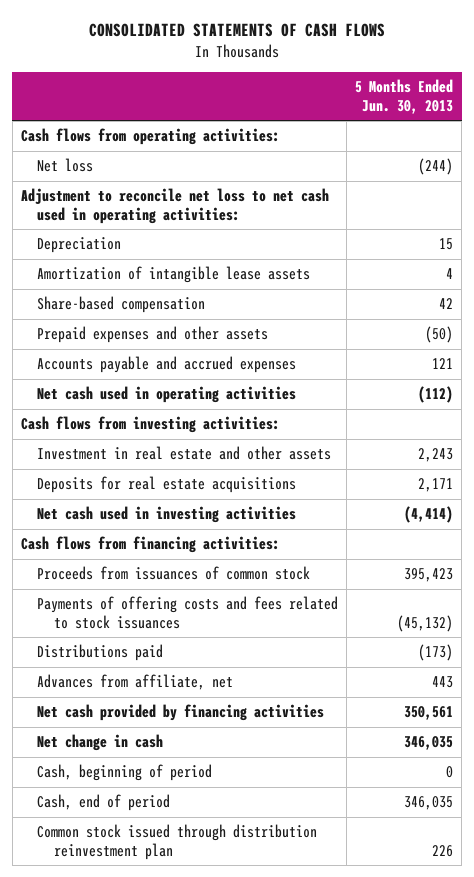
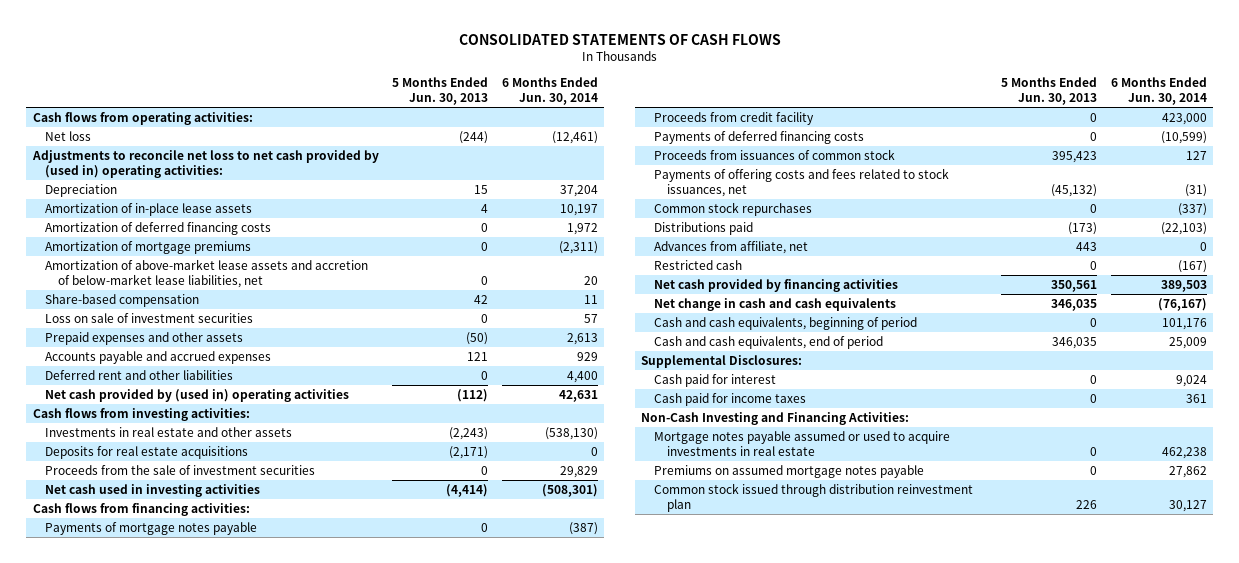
none -> [501,76,598,106] 6 Months Ended Jun. 30, 2014
[20,188,329,224] Adjustment to reconcile net loss to net cash used in operating activities: -> [31,149,379,179] Adjustments to reconcile net loss to net cash provided by (used in) operating activities:
[37,266,311,284] Amortization of intangible lease assets -> [45,202,253,216] Amortization of in-place lease assets
none -> [45,221,272,235] Amortization of deferred financing costs
none -> [45,240,252,254] Amortization of mortgage premiums
none -> [45,258,369,289] Amortization of above-market lease assets and accretion of below-market lease liabilities, net
none -> [45,312,254,323] Loss on sale of investment securities
none -> [45,369,234,380] Deferred rent and other liabilities
[37,386,297,404] Net cash used in operating activities -> [45,388,350,402] Net cash provided by (used in) operating activities
[37,446,332,461] Investment in real estate and other assets -> [45,426,293,437] Investments in real estate and other assets
[418,448,454,463] 2,243 -> [449,426,489,440] (2,243)
[418,478,454,493] 2,171 -> [449,445,489,459] (2,171)
none -> [45,464,316,475] Proceeds from the sale of investment securities
none -> [45,521,258,535] Payments of mortgage notes payable
none -> [654,111,815,125] Proceeds from credit facility
none -> [654,130,865,144] Payments of deferred financing costs
[37,596,339,629] Payments of offering costs and fees related to stock issuances -> [654,167,950,198] Payments of offering costs and fees related to stock issuances, net
none -> [654,201,813,216] Common stock repurchases
none -> [654,259,743,270] Restricted cash
[37,734,164,752] Net change in cash -> [654,297,897,311] Net change in cash and cash equivalents
[37,764,213,782] Cash, beginning of period -> [654,316,918,330] Cash and cash equivalents, beginning of period
[37,794,171,812] Cash, end of period -> [654,335,884,349] Cash and cash equivalents, end of period
none -> [641,354,803,368] Supplemental Disclosures:
none -> [654,373,777,387] Cash paid for interest
none -> [654,392,807,406] Cash paid for income taxes
none -> [641,411,910,425] Non-Cash Investing and Financing Activities:
none -> [654,430,951,457] Mortgage notes payable assumed or used to acquire investments in real estate
none -> [654,464,925,478] Premiums on assumed mortgage notes payable

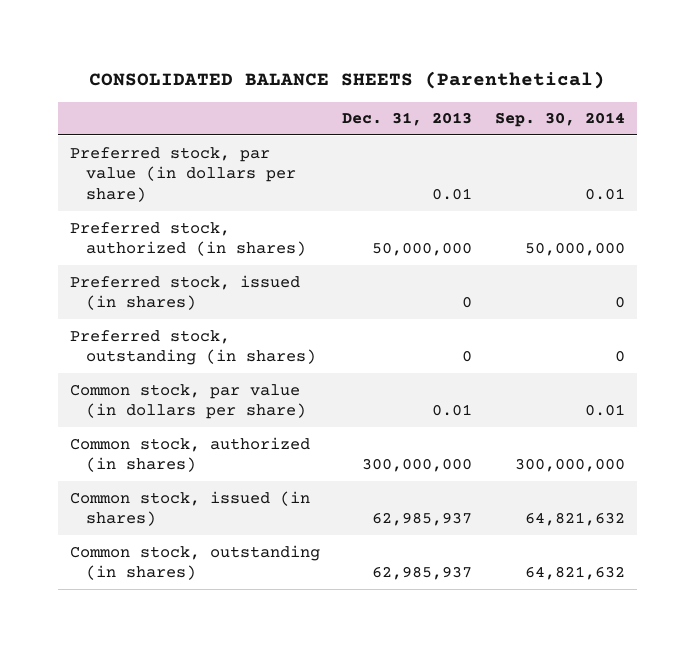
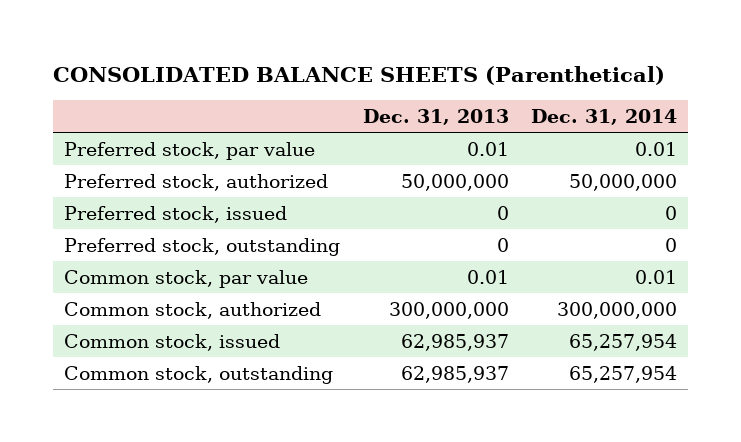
[495,112,626,128] Sep. 30, 2014 -> none
none -> [531,108,678,125] Dec. 31, 2014
[69,146,297,202] Preferred stock, par value (in dollars per share) -> [64,141,316,160] Preferred stock, par value
[69,221,307,257] Preferred stock, authorized (in shares) -> [64,173,329,191] Preferred stock, authorized
[69,274,300,311] Preferred stock, issued (in shares) -> [64,205,288,223] Preferred stock, issued
[69,329,317,366] Preferred stock, outstanding (in shares) -> [64,237,341,256] Preferred stock, outstanding
[69,383,307,420] Common stock, par value (in dollars per share) -> [64,269,309,288] Common stock, par value
[69,436,310,473] Common stock, authorized (in shares) -> [64,301,322,319] Common stock, authorized
[69,490,310,527] Common stock, issued (in shares) -> [64,333,281,351] Common stock, issued
[69,544,320,581] Common stock, outstanding (in shares) -> [64,365,334,384] Common stock, outstanding

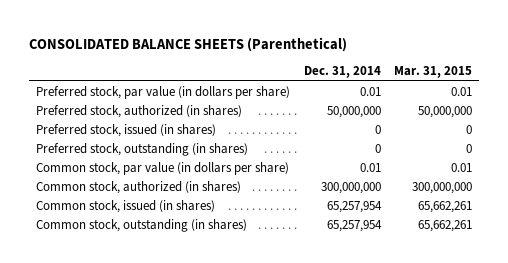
[362,108,509,125] Dec. 31, 2013 -> none
none -> [394,66,473,79] Mar. 31, 2015
[64,141,316,160] Preferred stock, par value -> [35,85,290,99] Preferred stock, par value (in dollars per share)
[64,173,329,191] Preferred stock, authorized -> [35,104,242,118] Preferred stock, authorized (in shares)
[64,205,288,223] Preferred stock, issued -> [35,123,216,137] Preferred stock, issued (in shares)
[64,237,341,256] Preferred stock, outstanding -> [35,142,248,156] Preferred stock, outstanding (in shares)
[64,269,309,288] Common stock, par value -> [35,161,289,175] Common stock, par value (in dollars per share)
[64,301,322,319] Common stock, authorized -> [35,180,241,194] Common stock, authorized (in shares)
[64,333,281,351] Common stock, issued -> [35,199,215,213] Common stock, issued (in shares)
[64,365,334,384] Common stock, outstanding -> [35,218,247,232] Common stock, outstanding (in shares)

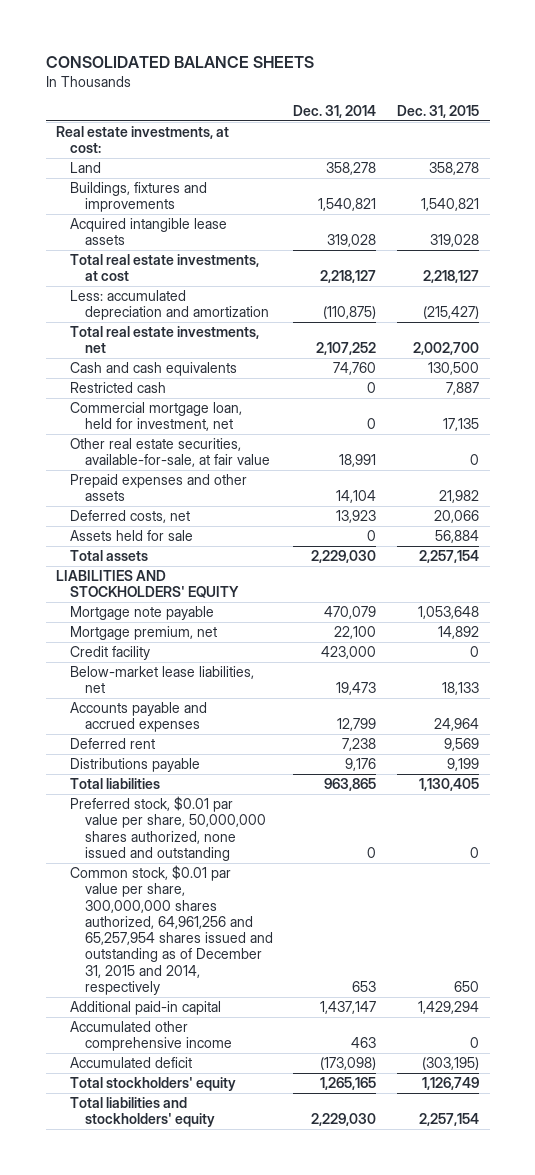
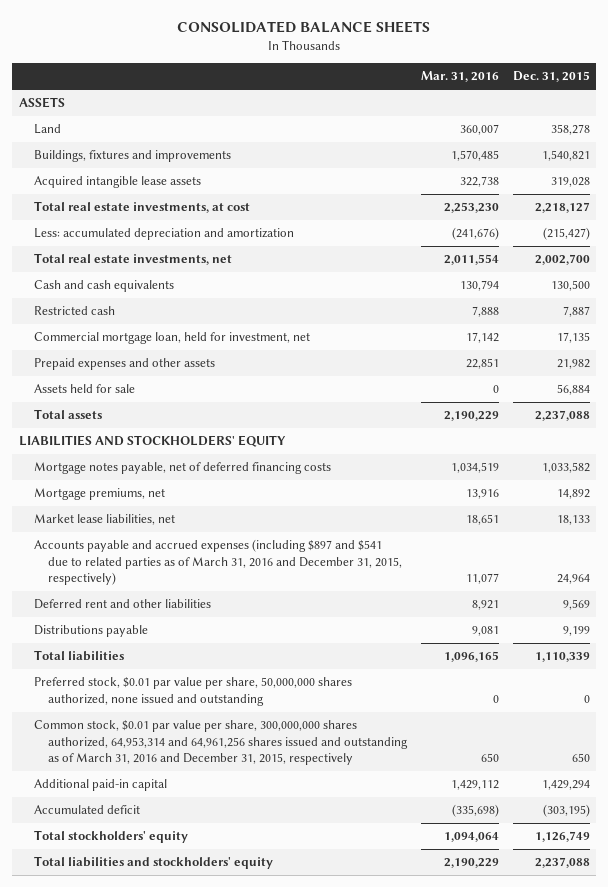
[293,104,377,118] Dec. 31, 2014 -> none
none -> [420,71,499,83] Mar. 31, 2016
[56,126,230,154] Real estate investments, at cost: -> none
none -> [18,97,65,109] ASSETS
[70,438,270,468] Other real estate securities, available-for-sale, at fair value -> none
[70,510,191,524] Deferred costs, net -> none
[419,550,480,564] 2,257,154 -> [534,410,590,422] 2,237,088
[70,646,151,661] Credit facility -> none
[70,606,215,621] Mortgage note payable -> [33,462,331,475] Mortgage notes payable, net of deferred financing costs
[418,606,480,620] 1,053,648 -> [541,462,590,474] 1,033,582
[70,626,218,641] Mortgage premium, net -> [33,488,165,501] Mortgage premiums, net
[70,666,255,694] Below-market lease liabilities, net -> [33,514,175,526] Market lease liabilities, net
[70,702,208,733] Accounts payable and accrued expenses -> [33,539,403,586] Accounts payable and accrued expenses (including $897 and $541 due to related parties as of March 31, 2016 and December 31, 2015, respectively)
[70,738,156,750] Deferred rent -> [33,599,211,610] Deferred rent and other liabilities
[419,778,480,792] 1,130,405 -> [534,652,590,663] 1,110,339
[70,865,273,995] Common stock, $0.01 par value per share, 300,000,000 shares authorized, 64,961,256 and 65,257,954 shares issued and outstanding as of December 31, 2015 and 2014, respectively -> [33,720,409,766] Common stock, $0.01 par value per share, 300,000,000 shares authorized, 64,953,314 and 64,961,256 shares issued and outstanding as of March 31, 2016 and December 31, 2015, respectively
[70,1021,232,1052] Accumulated other comprehensive income -> none
[419,1113,480,1127] 2,257,154 -> [534,857,590,869] 2,237,088

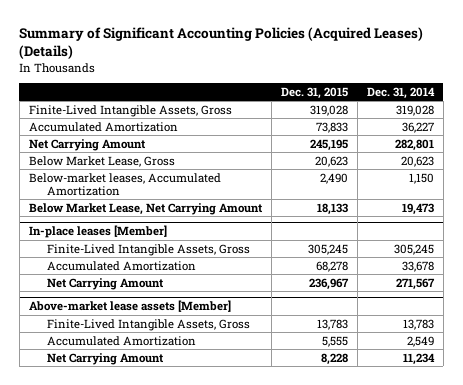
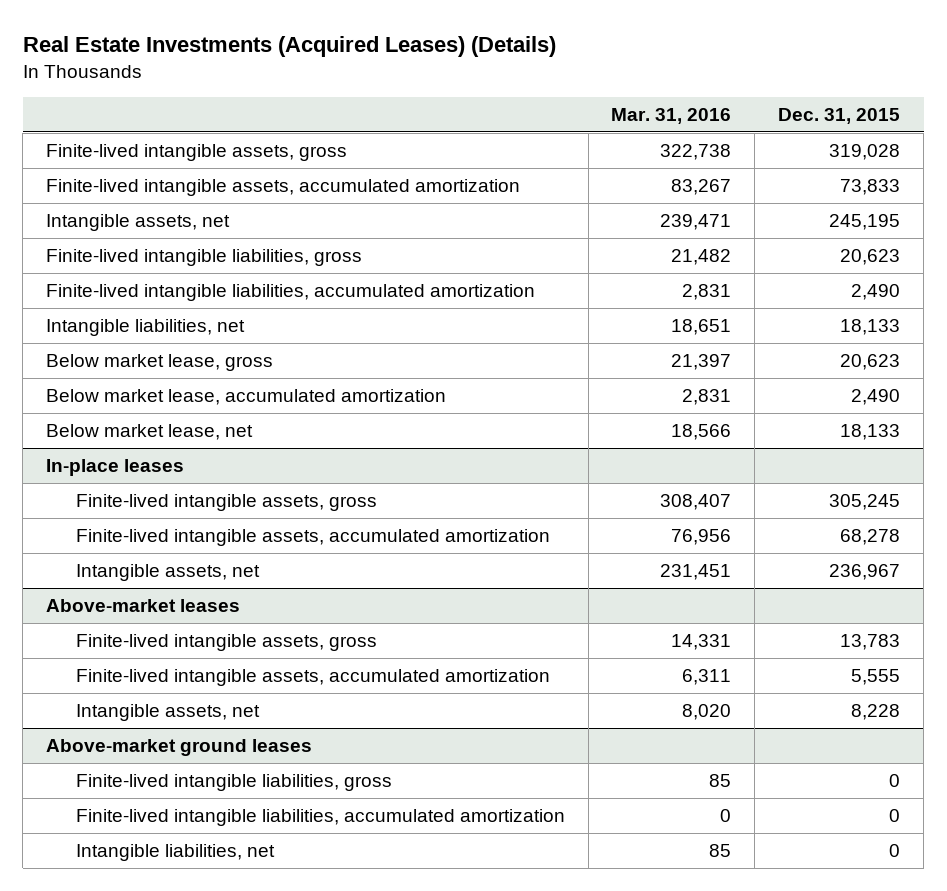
[19,26,424,59] Summary of Significant Accounting Policies (Acquired Leases) (Details) -> [22,36,556,58] Real Estate Investments (Acquired Leases) (Details)
[366,87,435,100] Dec. 31, 2014 -> none
none -> [611,107,732,124] Mar. 31, 2016
[28,104,232,117] Finite-Lived Intangible Assets, Gross -> [46,143,348,161] Finite-lived intangible assets, gross
[28,121,178,132] Accumulated Amortization -> [46,178,521,196] Finite-lived intangible assets, accumulated amortization
[28,138,146,151] Net Carrying Amount -> [46,213,231,231] Intangible assets, net
none -> [46,248,363,266] Finite-lived intangible liabilities, gross
none -> [46,283,536,301] Finite-lived intangible liabilities, accumulated amortization
none -> [46,318,246,336] Intangible liabilities, net
[28,155,175,167] Below Market Lease, Gross -> [46,353,274,371] Below market lease, gross
[28,172,221,197] Below-market leases, Accumulated Amortization -> [46,388,447,405] Below market lease, accumulated amortization
[28,202,263,215] Below Market Lease, Net Carrying Amount -> [46,423,254,440] Below market lease, net
[28,225,167,239] In-place leases [Member] -> [46,458,185,476] In-place leases
[47,243,251,256] Finite-Lived Intangible Assets, Gross -> [75,493,377,511] Finite-lived intangible assets, gross
[47,260,197,271] Accumulated Amortization -> [75,528,550,546] Finite-lived intangible assets, accumulated amortization
[47,277,165,290] Net Carrying Amount -> [75,563,260,581] Intangible assets, net
[28,300,231,313] Above-market lease assets [Member] -> [46,598,241,612] Above-market leases
[47,318,251,331] Finite-Lived Intangible Assets, Gross -> [75,633,377,651] Finite-lived intangible assets, gross
[47,335,197,346] Accumulated Amortization -> [75,668,550,686] Finite-lived intangible assets, accumulated amortization
[47,352,165,365] Net Carrying Amount -> [75,703,260,721] Intangible assets, net
none -> [46,738,313,756] Above-market ground leases
none -> [75,773,392,791] Finite-lived intangible liabilities, gross
none -> [75,808,565,826] Finite-lived intangible liabilities, accumulated amortization
none -> [75,843,275,861] Intangible liabilities, net

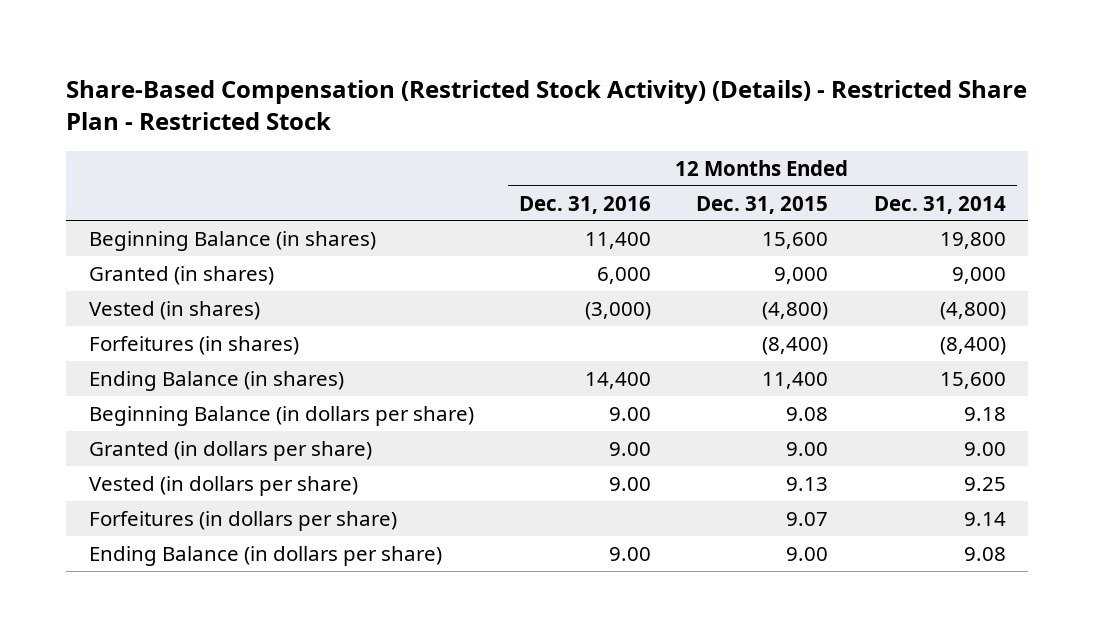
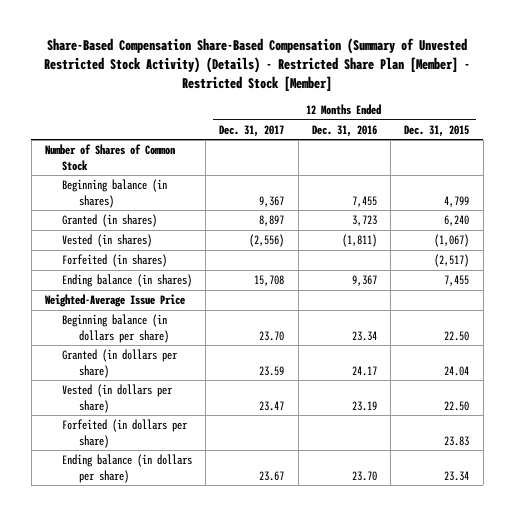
[66,80,1028,131] Share-Based Compensation (Restricted Stock Activity) (Details) - Restricted Share Plan - Restricted Stock -> [44,38,471,91] Share-Based Compensation Share-Based Compensation (Summary of Unvested Restricted Stock Activity) (Details) - Restricted Share Plan [Member] - Restricted Stock [Member]
[873,195,1006,214] Dec. 31, 2014 -> none
none -> [219,124,285,137] Dec. 31, 2017
none -> [44,144,175,171] Number of Shares of Common Stock
[88,230,376,251] Beginning Balance (in shares) -> [61,179,167,208] Beginning balance (in shares)
[585,231,652,249] 11,400 -> [351,195,377,207] 7,455
[762,231,829,249] 15,600 -> [444,195,470,207] 4,799
[597,266,652,284] 6,000 -> [351,215,377,227] 3,723
[774,266,829,284] 9,000 -> [444,215,470,227] 6,240
[585,301,652,320] (3,000) -> [341,234,377,248] (1,811)
[762,301,829,320] (4,800) -> [434,234,470,248] (1,067)
[88,335,299,355] Forfeitures (in shares) -> [61,254,167,268] Forfeited (in shares)
[762,336,829,355] (8,400) -> [434,254,470,268] (2,517)
[88,370,344,391] Ending Balance (in shares) -> [61,274,192,288] Ending balance (in shares)
[585,371,652,389] 14,400 -> [351,275,377,287] 9,367
[762,371,829,389] 11,400 -> [444,275,470,287] 7,455
none -> [44,294,185,308] Weighted-Average Issue Price
[88,405,474,426] Beginning Balance (in dollars per share) -> [61,314,169,343] Beginning balance (in dollars per share)
[609,406,652,421] 9.00 -> [351,330,377,341] 23.34
[786,406,829,421] 9.08 -> [444,330,470,341] 22.50
[609,441,652,456] 9.00 -> [351,365,377,376] 24.17
[786,441,829,456] 9.00 -> [444,365,470,376] 24.04
[609,476,652,491] 9.00 -> [351,400,377,411] 23.19
[786,476,829,491] 9.13 -> [444,400,470,411] 22.50
[88,510,397,531] Forfeitures (in dollars per share) -> [61,419,188,448] Forfeited (in dollars per share)
[786,511,829,526] 9.07 -> [444,435,470,446] 23.83
[88,545,442,566] Ending Balance (in dollars per share) -> [61,454,192,483] Ending balance (in dollars per share)
[609,546,652,561] 9.00 -> [351,470,377,481] 23.70
[786,546,829,561] 9.00 -> [444,470,470,481] 23.34

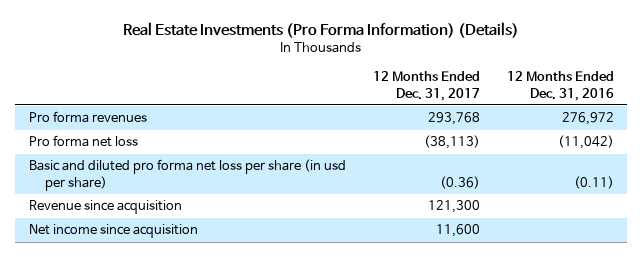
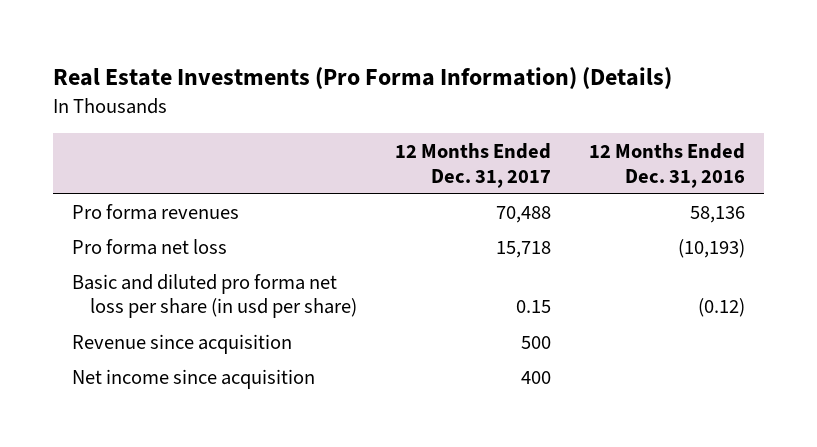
[427,112,480,126] 293,768 -> [495,205,551,223] 70,488
[561,112,614,126] 276,972 -> [690,205,746,223] 58,136
[423,135,480,150] (38,113) -> [495,240,551,258] 15,718
[557,135,614,150] (11,042) -> [678,238,746,258] (10,193)
[439,175,480,189] (0.36) -> [515,300,551,314] 0.15
[573,175,614,189] (0.11) -> [698,298,746,318] (0.12)
[427,200,480,214] 121,300 -> [520,335,551,349] 500
[435,224,480,238] 11,600 -> [520,370,551,384] 400

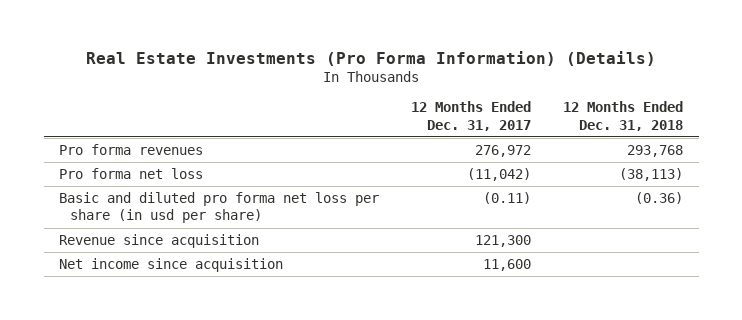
[589,142,746,188] 12 Months Ended Dec. 31, 2016 -> none
none -> [562,101,683,131] 12 Months Ended Dec. 31, 2018
[495,205,551,223] 70,488 -> [475,145,532,158] 276,972
[495,240,551,258] 15,718 -> [467,168,532,182] (11,042)
[515,300,551,314] 0.15 -> [483,192,532,205] (0.11)
[520,335,551,349] 500 -> [475,235,532,248] 121,300
[520,370,551,384] 400 -> [483,259,532,272] 11,600

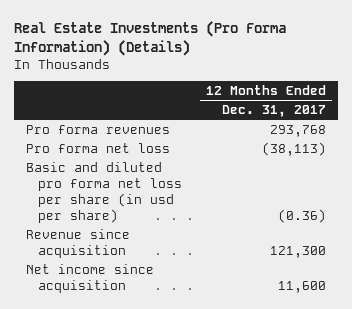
[562,101,683,131] 12 Months Ended Dec. 31, 2018 -> none
[475,145,532,158] 276,972 -> [269,124,326,137] 293,768
[467,168,532,182] (11,042) -> [261,141,326,156] (38,113)
[483,192,532,205] (0.11) -> [277,208,326,223] (0.36)

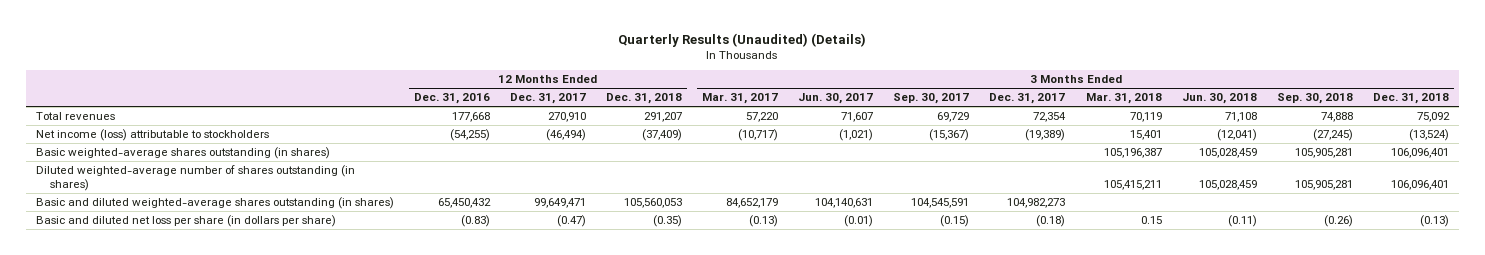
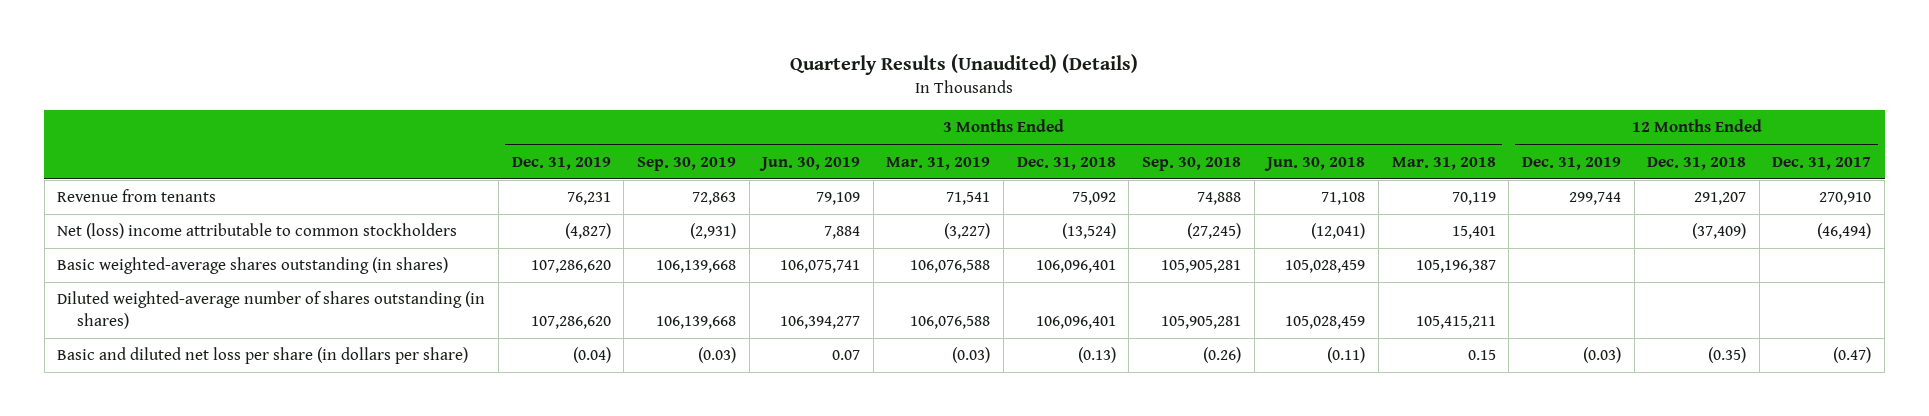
[414,93,491,105] Dec. 31, 2016 -> none
[702,93,779,105] Mar. 31, 2017 -> none
[798,93,874,105] Jun. 30, 2017 -> none
[893,93,970,105] Sep. 30, 2017 -> none
[989,93,1066,105] Dec. 31, 2017 -> none
none -> [511,156,611,170] Dec. 31, 2019
none -> [636,156,736,171] Sep. 30, 2019
none -> [759,156,861,171] Jun. 30, 2019
none -> [886,156,991,170] Mar. 31, 2019
none -> [1521,156,1621,170] Dec. 31, 2019
[36,111,116,120] Total revenues -> [57,189,217,203] Revenue from tenants
[36,128,270,141] Net income (loss) attributable to stockholders -> [57,223,458,240] Net (loss) income attributable to common stockholders
[36,196,395,209] Basic and diluted weighted-average shares outstanding (in shares) -> none

